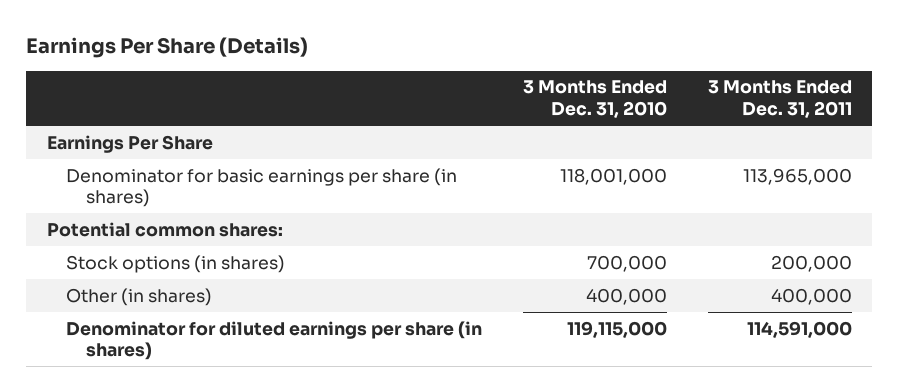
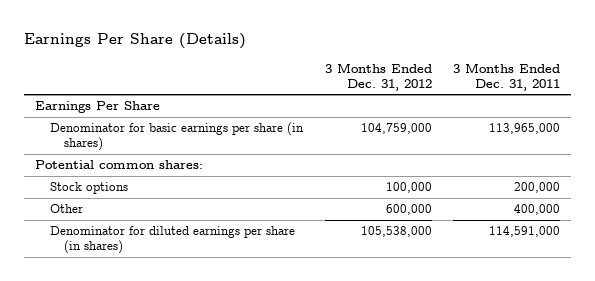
[522,80,667,119] 3 Months Ended Dec. 31, 2010 -> none
none -> [324,62,432,91] 3 Months Ended Dec. 31, 2012
[66,254,286,273] Stock options (in shares) -> [49,182,128,195] Stock options
[66,287,213,306] Other (in shares) -> [49,204,83,214] Other

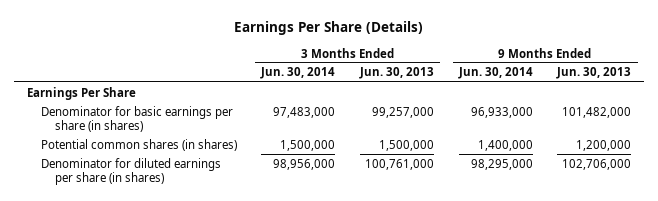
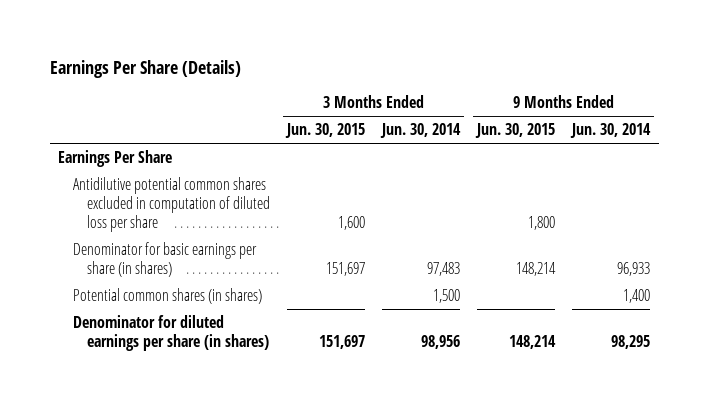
[359,67,435,80] Jun. 30, 2013 -> none
[556,67,632,80] Jun. 30, 2013 -> none
none -> [285,123,366,139] Jun. 30, 2015
none -> [475,123,556,139] Jun. 30, 2015
none -> [72,176,270,232] Antidilutive potential common shares excluded in computation of diluted loss per share
[273,106,336,118] 97,483,000 -> [427,261,461,276] 97,483
[470,106,533,118] 96,933,000 -> [617,261,651,276] 96,933
[280,139,336,151] 1,500,000 -> [433,288,461,303] 1,500
[477,139,533,151] 1,400,000 -> [623,288,651,303] 1,400
[273,158,336,170] 98,956,000 -> [421,334,461,349] 98,956
[470,158,533,170] 98,295,000 -> [611,334,651,349] 98,295

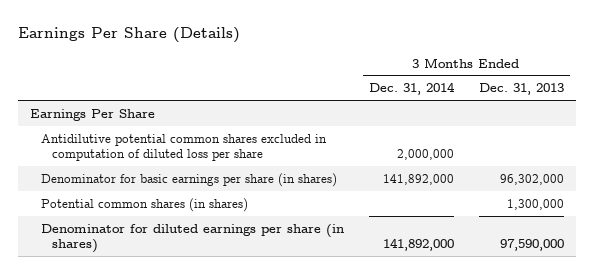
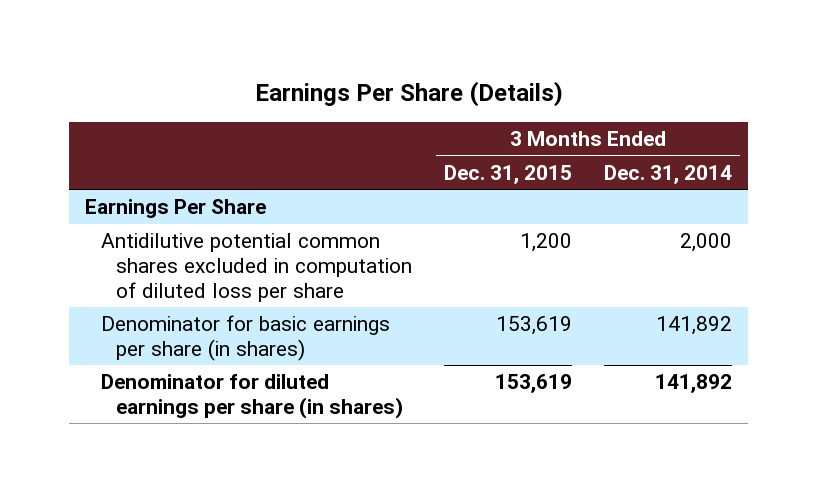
[478,83,564,96] Dec. 31, 2013 -> none
none -> [444,165,573,185] Dec. 31, 2015
[41,197,249,212] Potential common shares (in shares) -> none
[396,148,454,160] 2,000,000 -> [680,233,733,253] 2,000
[382,173,454,185] 141,892,000 -> [656,316,733,336] 141,892
[382,237,454,251] 141,892,000 -> [655,374,733,394] 141,892

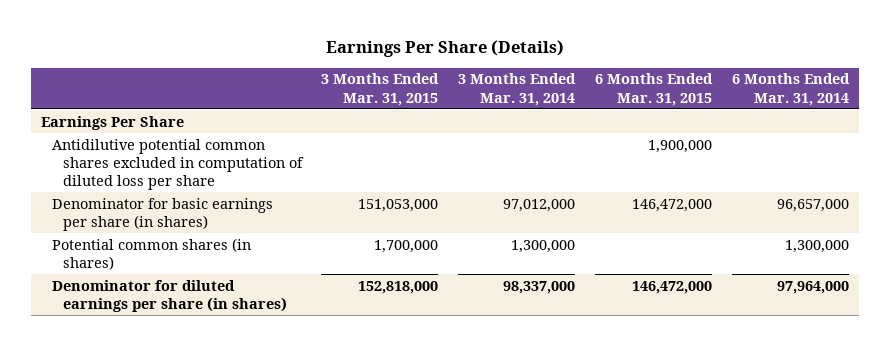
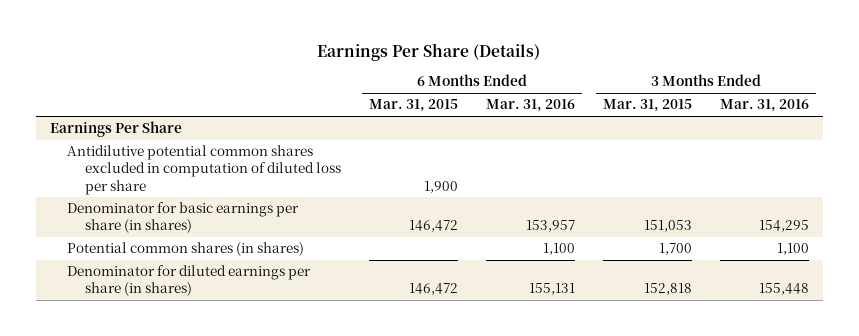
[458,73,577,106] 3 Months Ended Mar. 31, 2014 -> none
[732,73,851,106] 6 Months Ended Mar. 31, 2014 -> none
none -> [485,99,575,113] Mar. 31, 2016
none -> [719,99,809,113] Mar. 31, 2016
[648,139,713,153] 1,900,000 -> [423,180,458,193] 1,900
[358,198,439,212] 151,053,000 -> [643,220,692,233] 151,053
[632,198,713,212] 146,472,000 -> [408,220,458,233] 146,472
[374,239,439,253] 1,700,000 -> [658,243,692,256] 1,700
[358,280,439,294] 152,818,000 -> [643,283,692,296] 152,818
[632,280,713,294] 146,472,000 -> [408,283,458,296] 146,472

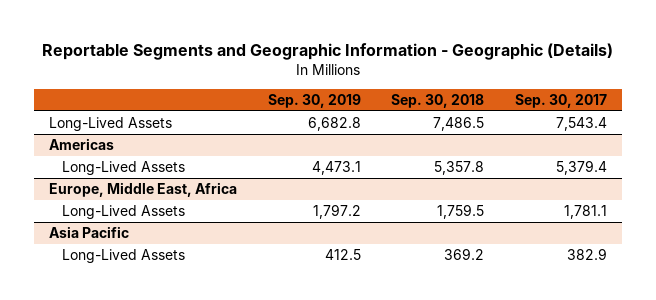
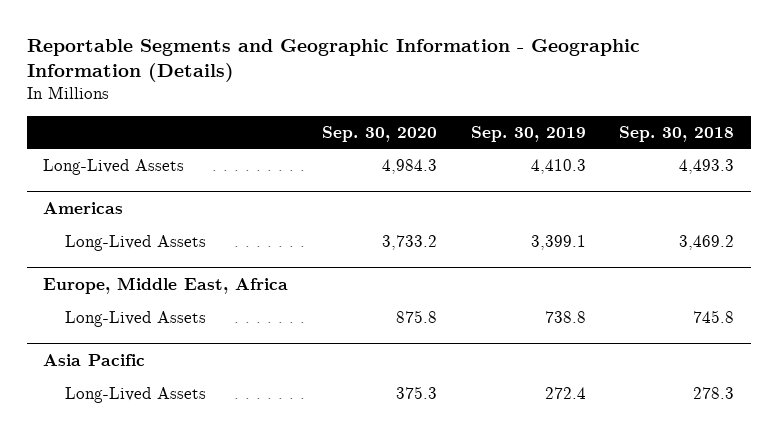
[42,43,614,61] Reportable Segments and Geographic Information - Geographic (Details) -> [26,38,640,83] Reportable Segments and Geographic Information - Geographic Information (Details)
[514,94,607,109] Sep. 30, 2017 -> none
none -> [322,125,438,142] Sep. 30, 2020
[307,116,361,131] 6,682.8 -> [530,158,586,174] 4,410.3
[433,116,485,131] 7,486.5 -> [679,158,735,174] 4,493.3
[311,160,361,175] 4,473.1 -> [530,234,586,250] 3,399.1
[434,160,485,175] 5,357.8 -> [679,234,735,250] 3,469.2
[312,203,361,219] 1,797.2 -> [544,310,586,323] 738.8
[437,203,485,219] 1,759.5 -> [693,309,735,323] 745.8
[324,248,361,260] 412.5 -> [544,386,586,399] 272.4
[444,247,485,260] 369.2 -> [693,386,735,399] 278.3

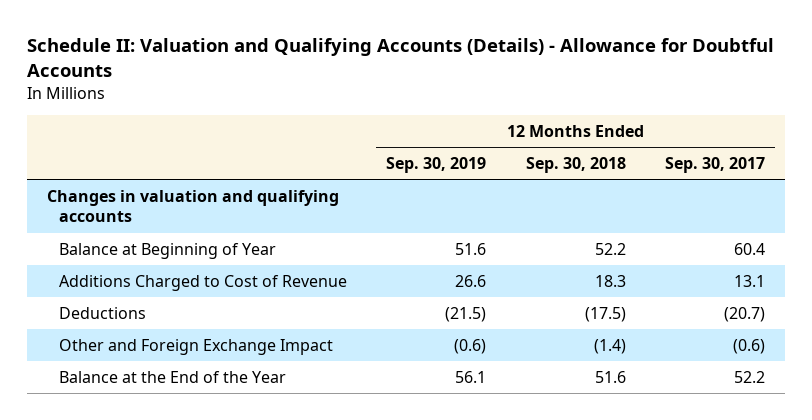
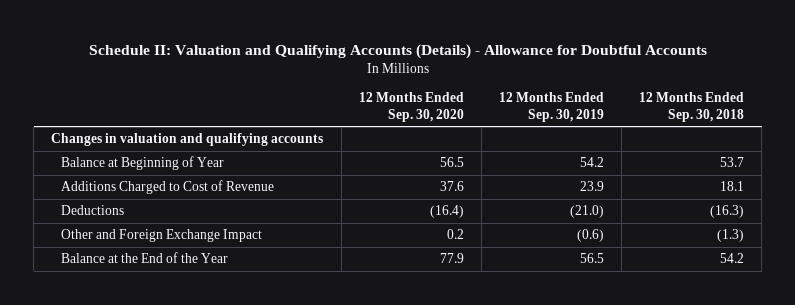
[665,157,766,174] Sep. 30, 2017 -> none
none -> [358,92,464,122] 12 Months Ended Sep. 30, 2020
[455,242,487,255] 51.6 -> [579,157,604,168] 54.2
[594,242,626,255] 52.2 -> [720,157,745,168] 53.7
[455,274,487,287] 26.6 -> [579,181,604,192] 23.9
[594,274,626,287] 18.3 -> [720,181,745,192] 18.1
[445,306,487,322] (21.5) -> [569,205,604,219] (21.0)
[584,306,626,322] (17.5) -> [710,205,745,219] (16.3)
[593,338,626,354] (1.4) -> [717,229,745,243] (1.3)
[455,370,487,383] 56.1 -> [579,253,604,264] 56.5
[594,370,626,383] 51.6 -> [720,253,745,264] 54.2

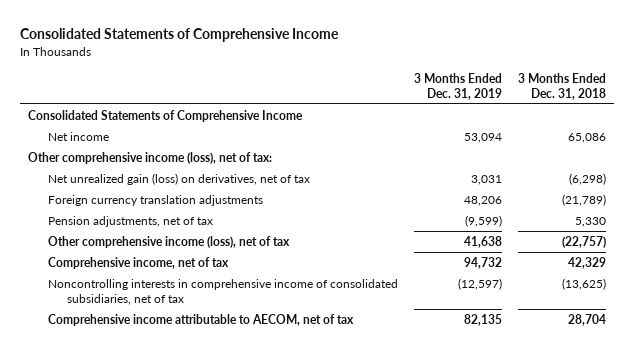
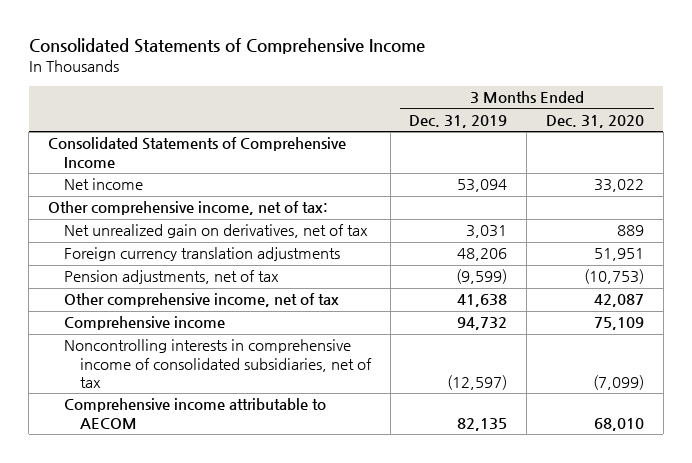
[518,72,607,100] 3 Months Ended Dec. 31, 2018 -> none
none -> [545,114,644,128] Dec. 31, 2020
[28,151,273,164] Other comprehensive income (loss), net of tax: -> [47,201,328,216] Other comprehensive income, net of tax:
[47,172,310,185] Net unrealized gain (loss) on derivatives, net of tax -> [63,224,368,239] Net unrealized gain on derivatives, net of tax
[47,235,290,248] Other comprehensive income (loss), net of tax -> [63,293,339,308] Other comprehensive income, net of tax
[47,256,229,269] Comprehensive income, net of tax -> [63,316,225,331] Comprehensive income
[47,313,354,326] Comprehensive income attributable to AECOM, net of tax -> [63,398,326,429] Comprehensive income attributable to AECOM

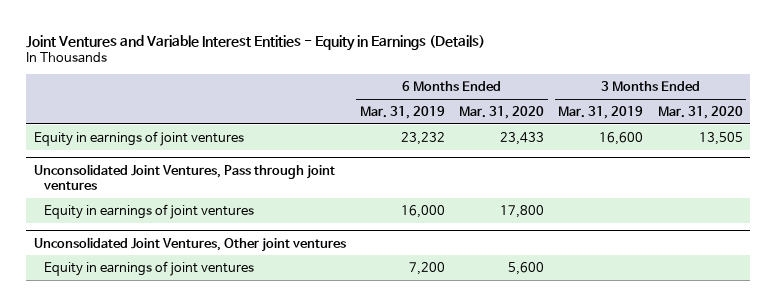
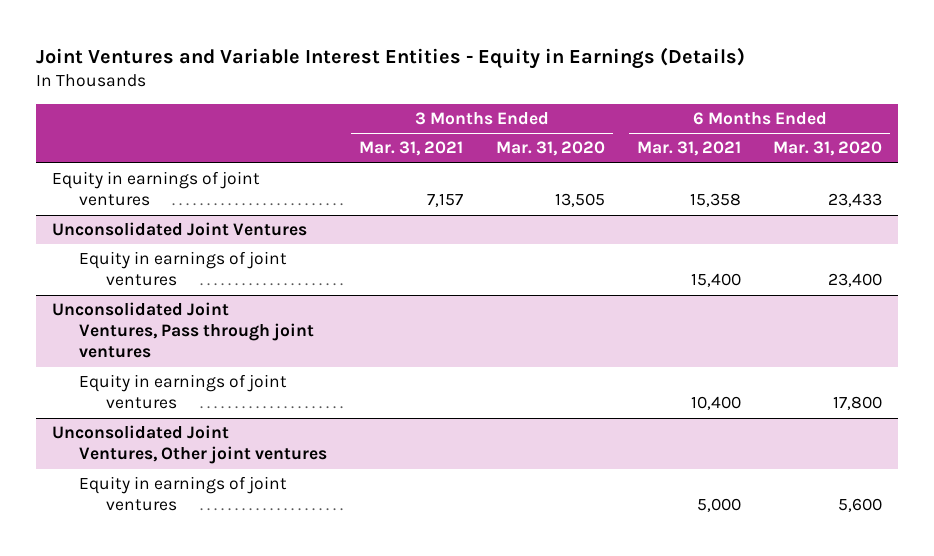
[359,105,445,119] Mar. 31, 2019 -> none
[558,105,644,119] Mar. 31, 2019 -> none
none -> [359,141,464,157] Mar. 31, 2021
none -> [636,141,741,157] Mar. 31, 2021
none -> [51,222,307,237] Unconsolidated Joint Ventures
none -> [78,251,287,287] Equity in earnings of joint ventures

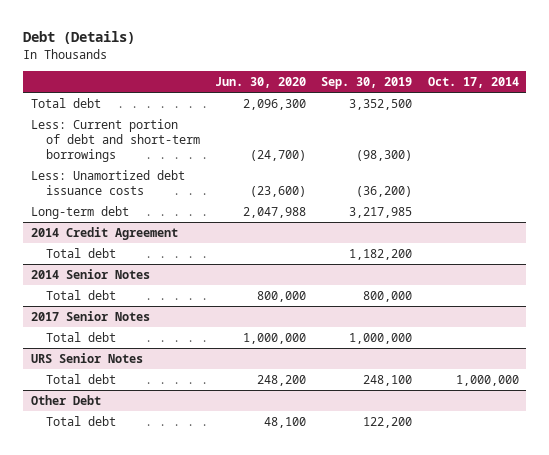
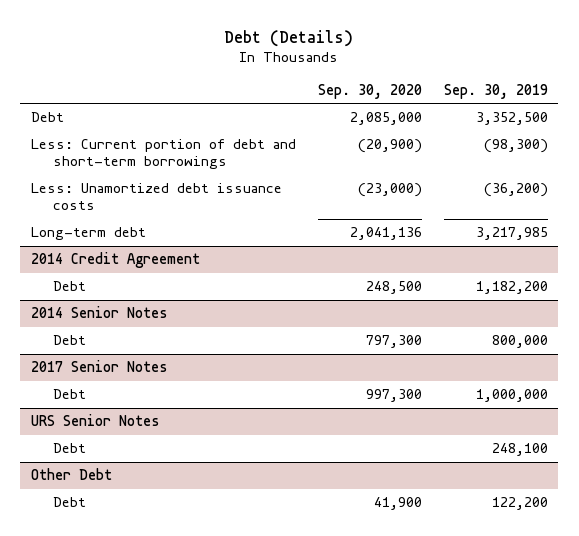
[215,76,307,88] Jun. 30, 2020 -> none
[427,76,519,88] Oct. 17, 2014 -> none
none -> [317,83,422,99] Sep. 30, 2020
[30,97,101,108] Total debt -> [31,112,65,123] Debt
[45,247,116,258] Total debt -> [52,281,86,292] Debt
[45,289,116,300] Total debt -> [52,335,86,346] Debt
[45,331,116,342] Total debt -> [52,389,86,400] Debt
[45,373,116,384] Total debt -> [52,443,86,454] Debt
[45,415,116,426] Total debt -> [52,497,86,508] Debt

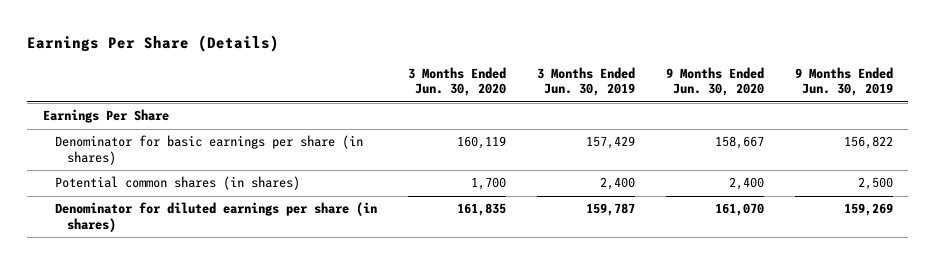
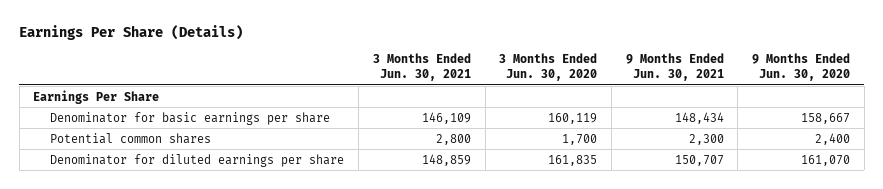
[536,67,635,97] 3 Months Ended Jun. 30, 2019 -> none
[794,67,893,97] 9 Months Ended Jun. 30, 2019 -> none
none -> [372,53,471,82] 3 Months Ended Jun. 30, 2021
none -> [625,53,724,82] 9 Months Ended Jun. 30, 2021
[54,135,363,165] Denominator for basic earnings per share (in shares) -> [50,111,331,125] Denominator for basic earnings per share
[54,176,300,191] Potential common shares (in shares) -> [50,132,212,144] Potential common shares
[54,202,377,232] Denominator for diluted earnings per share (in shares) -> [50,153,345,167] Denominator for diluted earnings per share

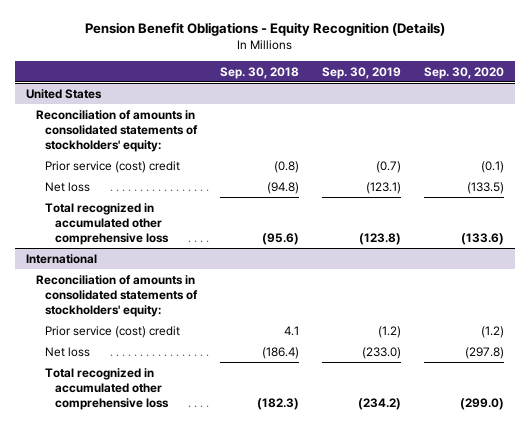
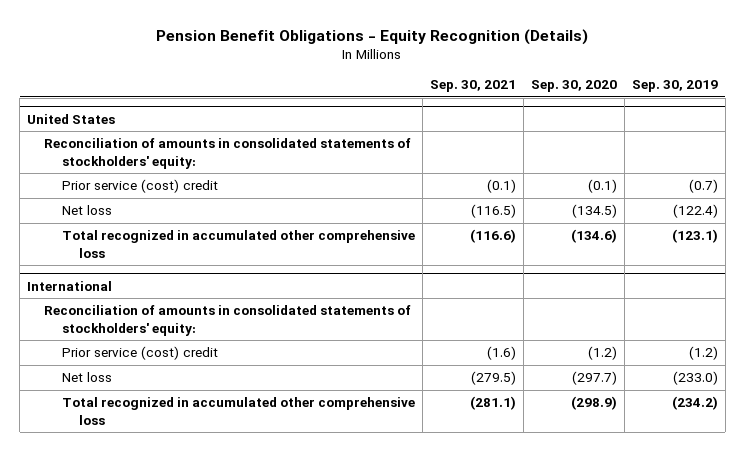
[220,66,300,79] Sep. 30, 2018 -> none
none -> [429,80,516,93] Sep. 30, 2021
[365,181,401,194] (123.1) -> [672,204,718,219] (122.4)
[466,181,504,194] (133.5) -> [571,204,617,219] (134.5)
[358,232,401,245] (123.8) -> [671,229,718,244] (123.1)
[460,232,504,245] (133.6) -> [570,229,617,244] (134.6)
[464,346,504,359] (297.8) -> [571,371,617,386] (297.7)
[459,397,504,410] (299.0) -> [570,396,617,411] (298.9)

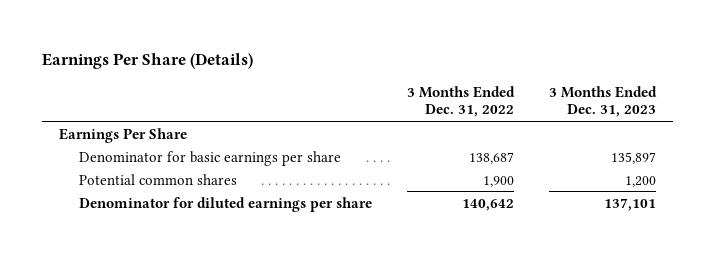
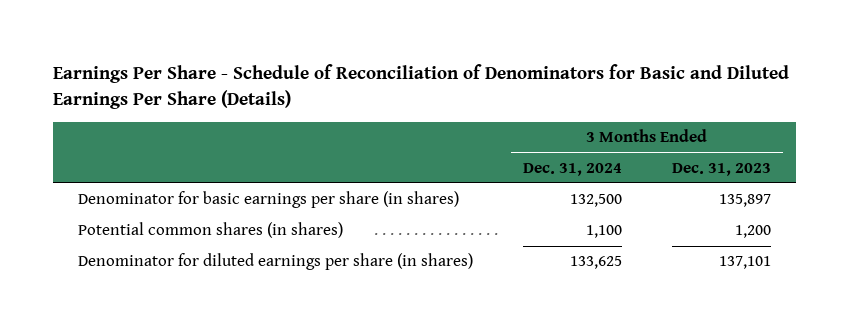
[42,53,254,70] Earnings Per Share (Details) -> [53,64,790,109] Earnings Per Share - Schedule of Reconciliation of Denominators for Basic and Diluted Earnings Per Share (Details)
[407,85,516,118] 3 Months Ended Dec. 31, 2022 -> none
none -> [523,162,623,176] Dec. 31, 2024
[59,127,188,143] Earnings Per Share -> none
[79,150,342,166] Denominator for basic earnings per share -> [78,191,460,209] Denominator for basic earnings per share (in shares)
[79,173,238,185] Potential common shares -> [78,222,344,239] Potential common shares (in shares)
[79,196,373,212] Denominator for diluted earnings per share -> [78,253,474,271] Denominator for diluted earnings per share (in shares)

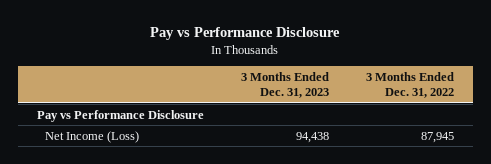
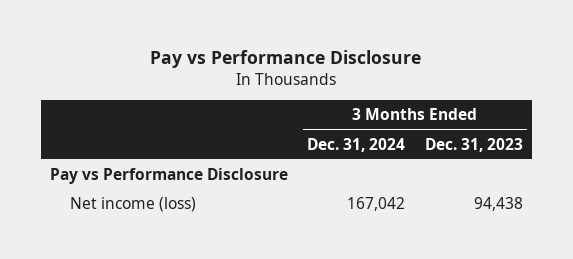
[366,72,455,99] 3 Months Ended Dec. 31, 2022 -> none
none -> [307,137,406,152] Dec. 31, 2024
[45,130,140,143] Net Income (Loss) -> [69,197,196,213] Net income (loss)

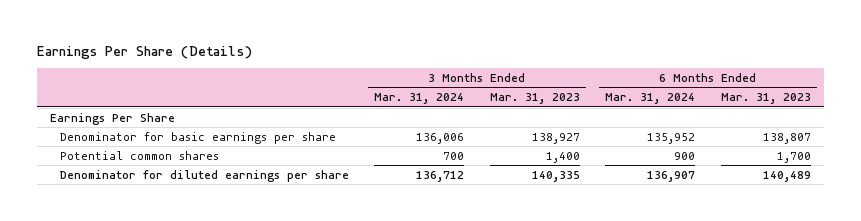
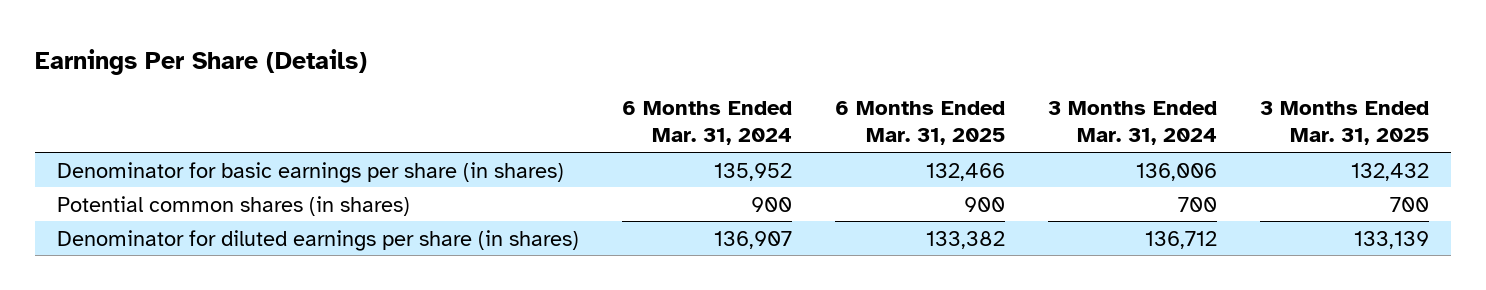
[489,93,580,105] Mar. 31, 2023 -> none
[720,93,811,105] Mar. 31, 2023 -> none
none -> [834,101,1005,146] 6 Months Ended Mar. 31, 2025
none -> [1260,101,1430,146] 3 Months Ended Mar. 31, 2025
[50,112,176,125] Earnings Per Share -> none
[60,131,337,144] Denominator for basic earnings per share -> [56,161,564,183] Denominator for basic earnings per share (in shares)
[60,150,220,160] Potential common shares -> [56,195,410,216] Potential common shares (in shares)
[60,169,350,182] Denominator for diluted earnings per share -> [56,229,579,251] Denominator for diluted earnings per share (in shares)

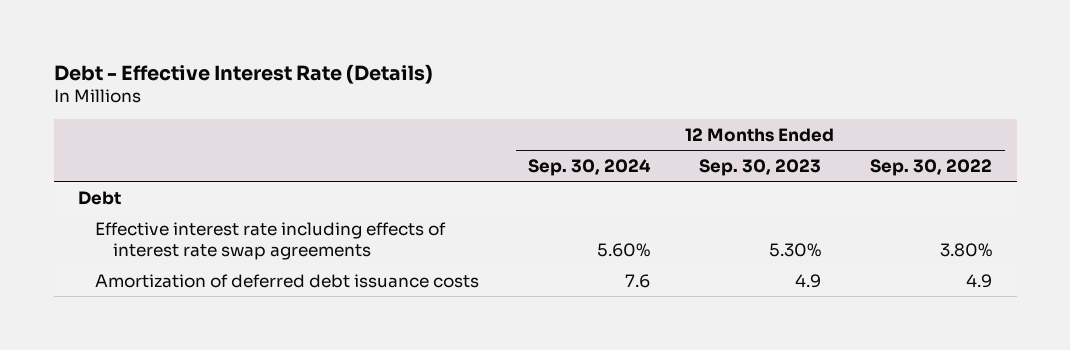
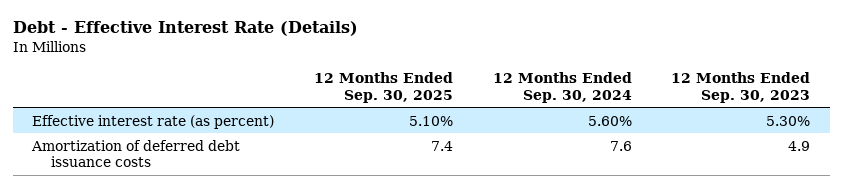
[870,158,993,176] Sep. 30, 2022 -> none
none -> [313,71,453,103] 12 Months Ended Sep. 30, 2025
[78,190,122,205] Debt -> none
[95,221,447,260] Effective interest rate including effects of interest rate swap agreements -> [32,114,275,129] Effective interest rate (as percent)

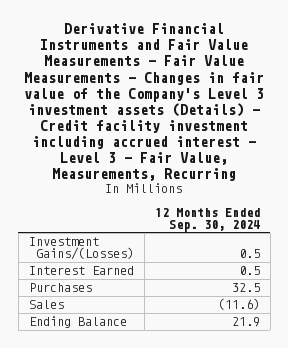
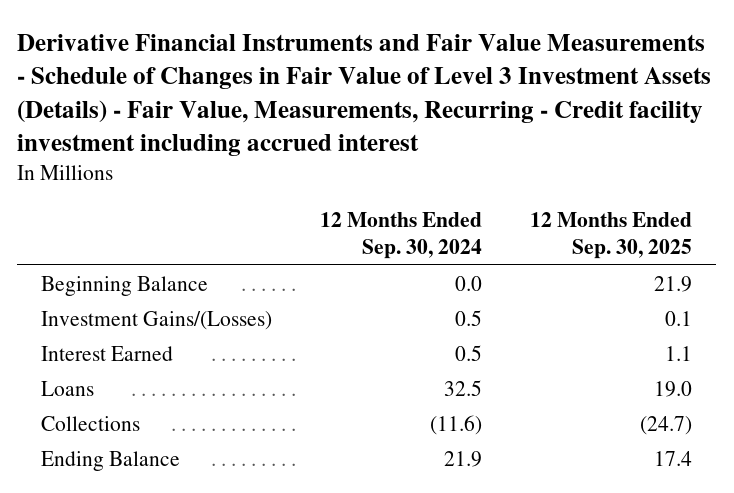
[24,23,265,182] Derivative Financial Instruments and Fair Value Measurements - Fair Value Measurements - Changes in fair value of the Company's Level 3 investment assets (Details) - Credit facility investment including accrued interest - Level 3 - Fair Value, Measurements, Recurring -> [17,33,712,157] Derivative Financial Instruments and Fair Value Measurements - Schedule of Changes in Fair Value of Level 3 Investment Assets (Details) - Fair Value, Measurements, Recurring - Credit facility investment including accrued interest
none -> [530,211,693,260] 12 Months Ended Sep. 30, 2025
none -> [41,275,209,296] Beginning Balance
[28,283,92,293] Purchases -> [41,380,95,396] Loans
[28,300,64,310] Sales -> [41,415,141,431] Collections

